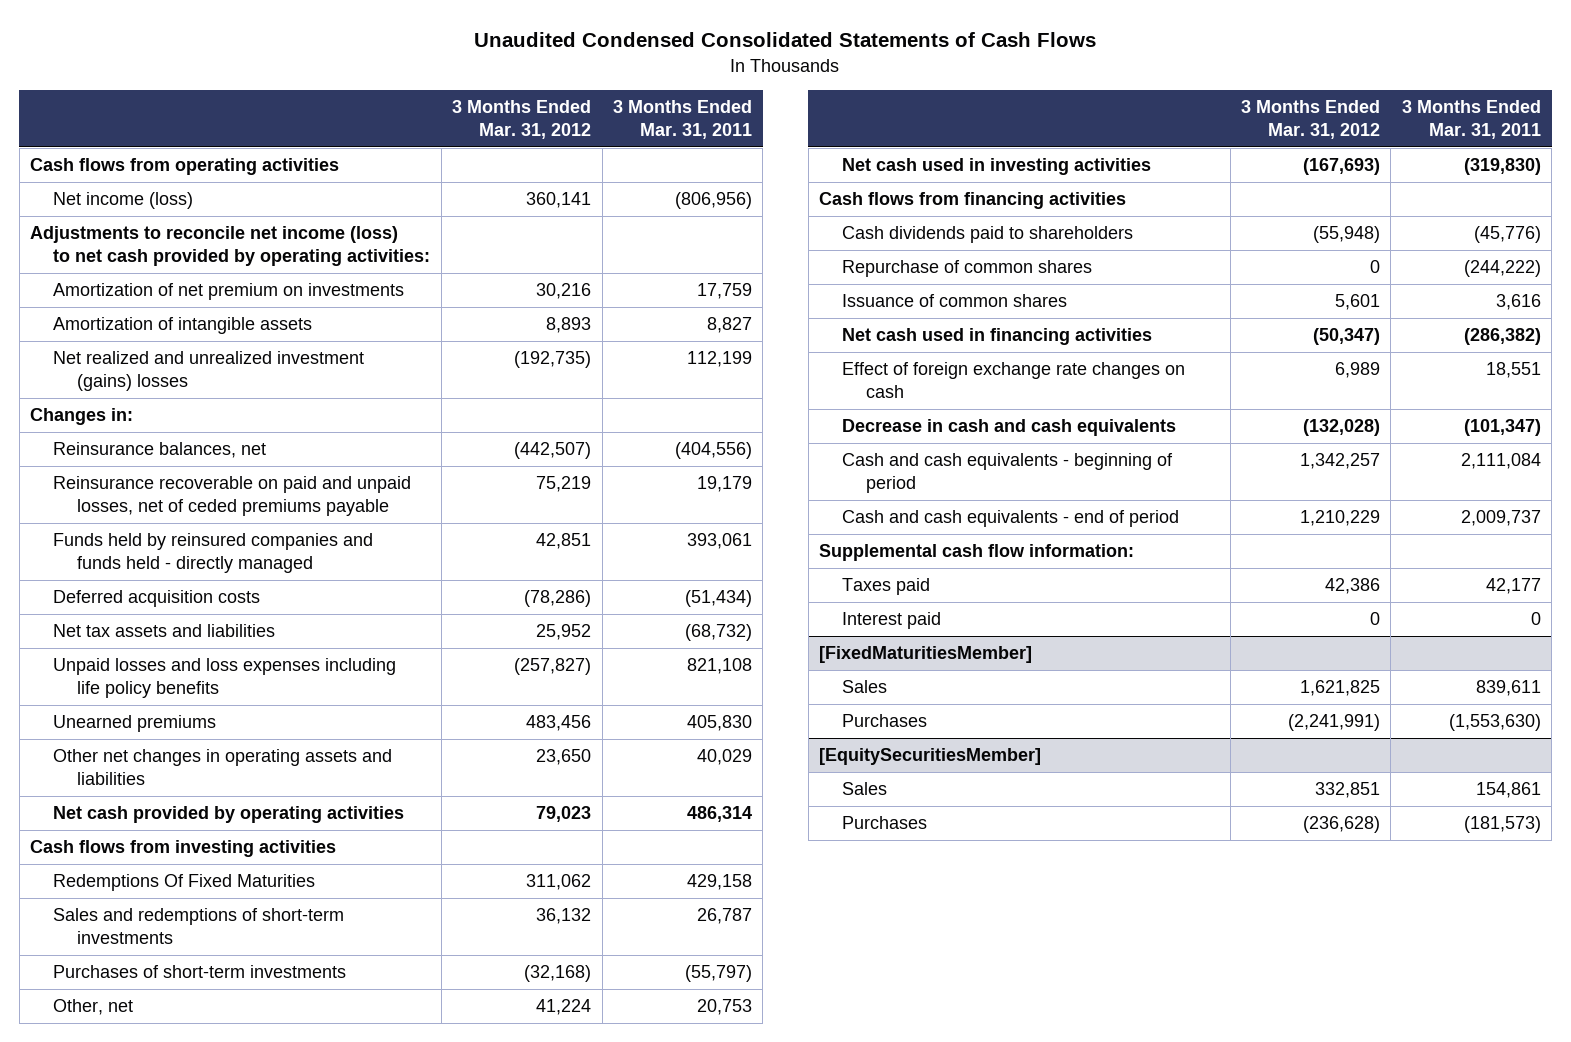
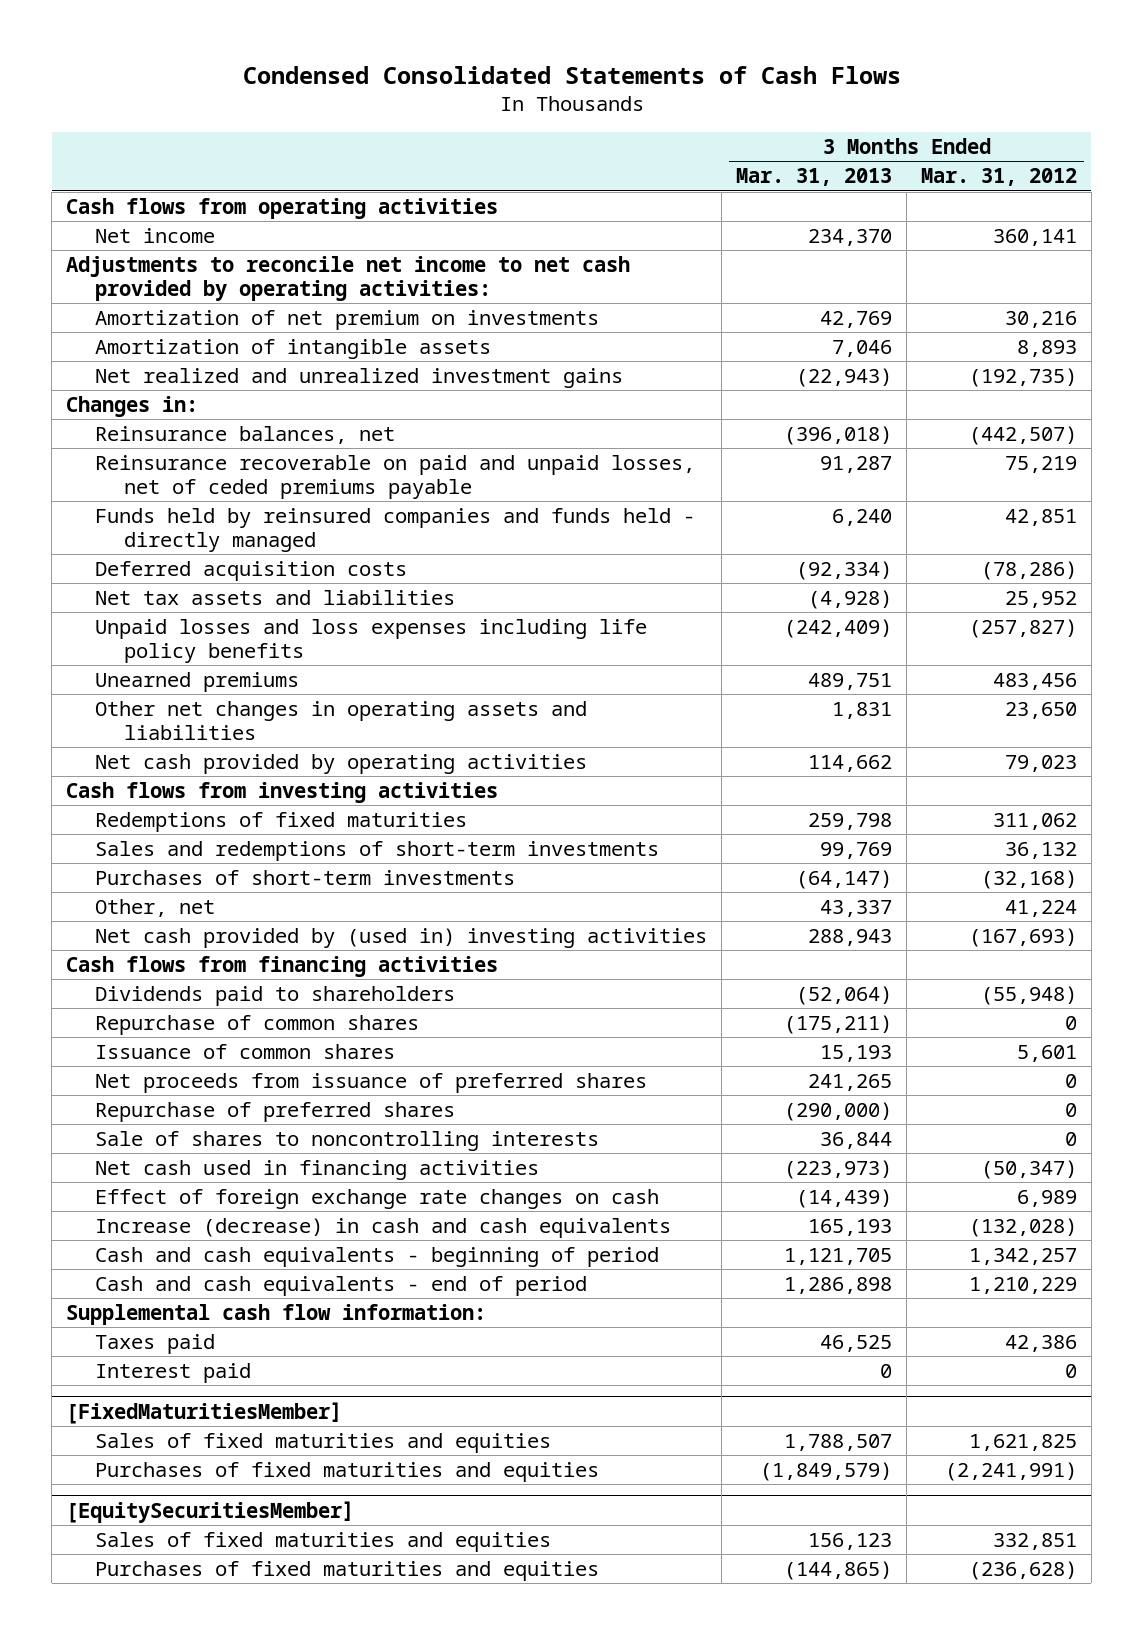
[474,32,1097,48] Unaudited Condensed Consolidated Statements of Cash Flows -> [242,65,901,84] Condensed Consolidated Statements of Cash Flows
[613,99,753,140] 3 Months Ended Mar. 31, 2011 -> none
none -> [736,168,893,187] Mar. 31, 2013
[53,192,194,210] Net income (loss) -> [95,228,216,244] Net income
[30,226,431,267] Adjustments to reconcile net income (loss) to net cash provided by operating activities: -> [66,256,631,301] Adjustments to reconcile net income to net cash provided by operating activities:
[53,351,365,392] Net realized and unrealized investment (gains) losses -> [95,368,624,389] Net realized and unrealized investment gains
[53,874,316,892] Redemptions Of Fixed Maturities -> [95,812,468,833] Redemptions of fixed maturities
[842,158,1152,176] Net cash used in investing activities -> [95,928,708,949] Net cash provided by (used in) investing activities
[842,226,1134,244] Cash dividends paid to shareholders -> [95,986,456,1007] Dividends paid to shareholders
none -> [95,1073,648,1094] Net proceeds from issuance of preferred shares
none -> [95,1102,456,1123] Repurchase of preferred shares
none -> [95,1131,600,1152] Sale of shares to noncontrolling interests
[842,419,1177,437] Decrease in cash and cash equivalents -> [95,1218,672,1239] Increase (decrease) in cash and cash equivalents
[842,680,888,694] Sales -> [95,1433,552,1454] Sales of fixed maturities and equities
[842,714,928,728] Purchases -> [95,1462,600,1483] Purchases of fixed maturities and equities
[842,782,888,796] Sales -> [95,1532,552,1553] Sales of fixed maturities and equities
[842,816,928,830] Purchases -> [95,1561,600,1582] Purchases of fixed maturities and equities

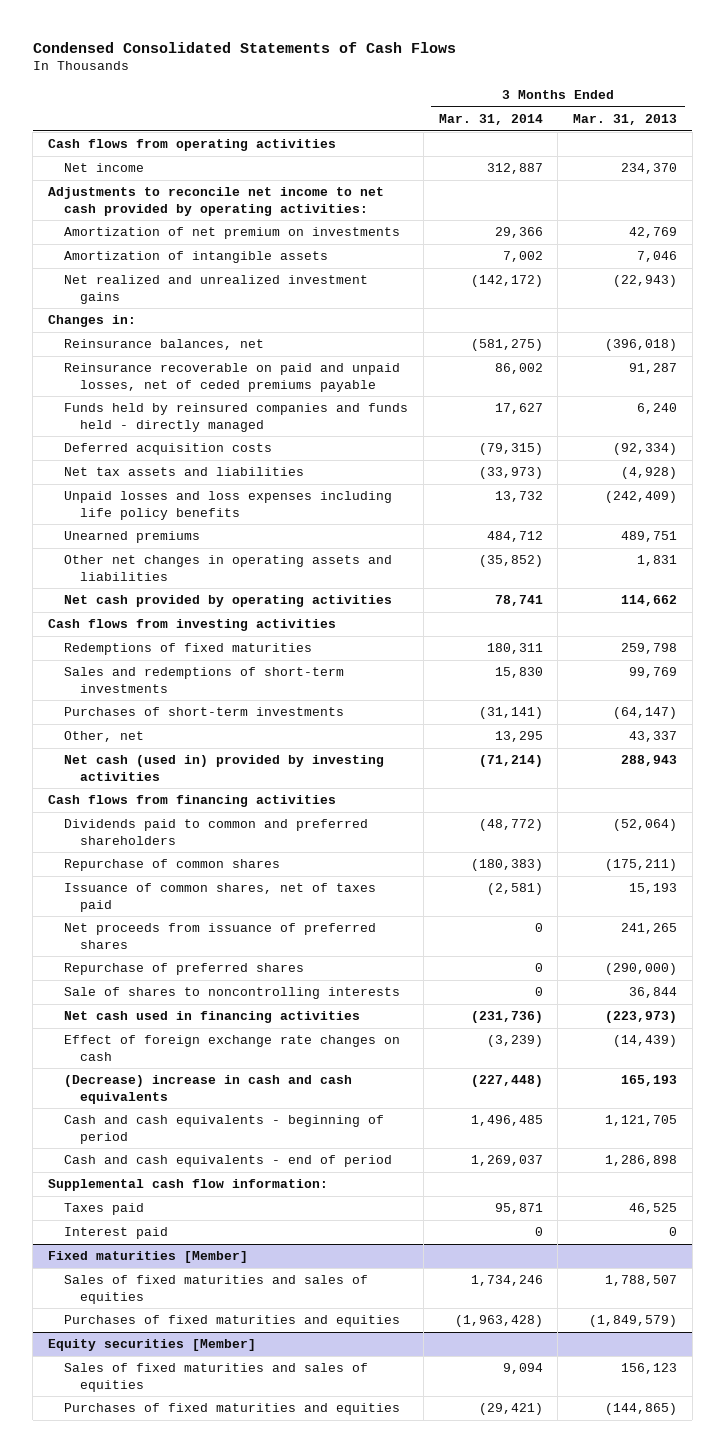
[920,168,1077,187] Mar. 31, 2012 -> none
none -> [438,114,543,126] Mar. 31, 2014
[95,928,708,949] Net cash provided by (used in) investing activities -> [64,755,385,781] Net cash (used in) provided by investing activities
[95,986,456,1007] Dividends paid to shareholders -> [64,819,369,845] Dividends paid to common and preferred shareholders
[95,1044,396,1060] Issuance of common shares -> [64,883,377,912] Issuance of common shares, net of taxes paid
[95,1218,672,1239] Increase (decrease) in cash and cash equivalents -> [64,1075,353,1104] (Decrease) increase in cash and cash equivalents
[66,1401,343,1424] [FixedMaturitiesMember] -> none
none -> [48,1251,249,1264] Fixed maturities [Member]
[95,1433,552,1454] Sales of fixed maturities and equities -> [64,1275,369,1304] Sales of fixed maturities and sales of equities
[66,1500,355,1523] [EquitySecuritiesMember] -> none
none -> [48,1339,257,1352] Equity securities [Member]
[95,1532,552,1553] Sales of fixed maturities and equities -> [64,1363,369,1392] Sales of fixed maturities and sales of equities

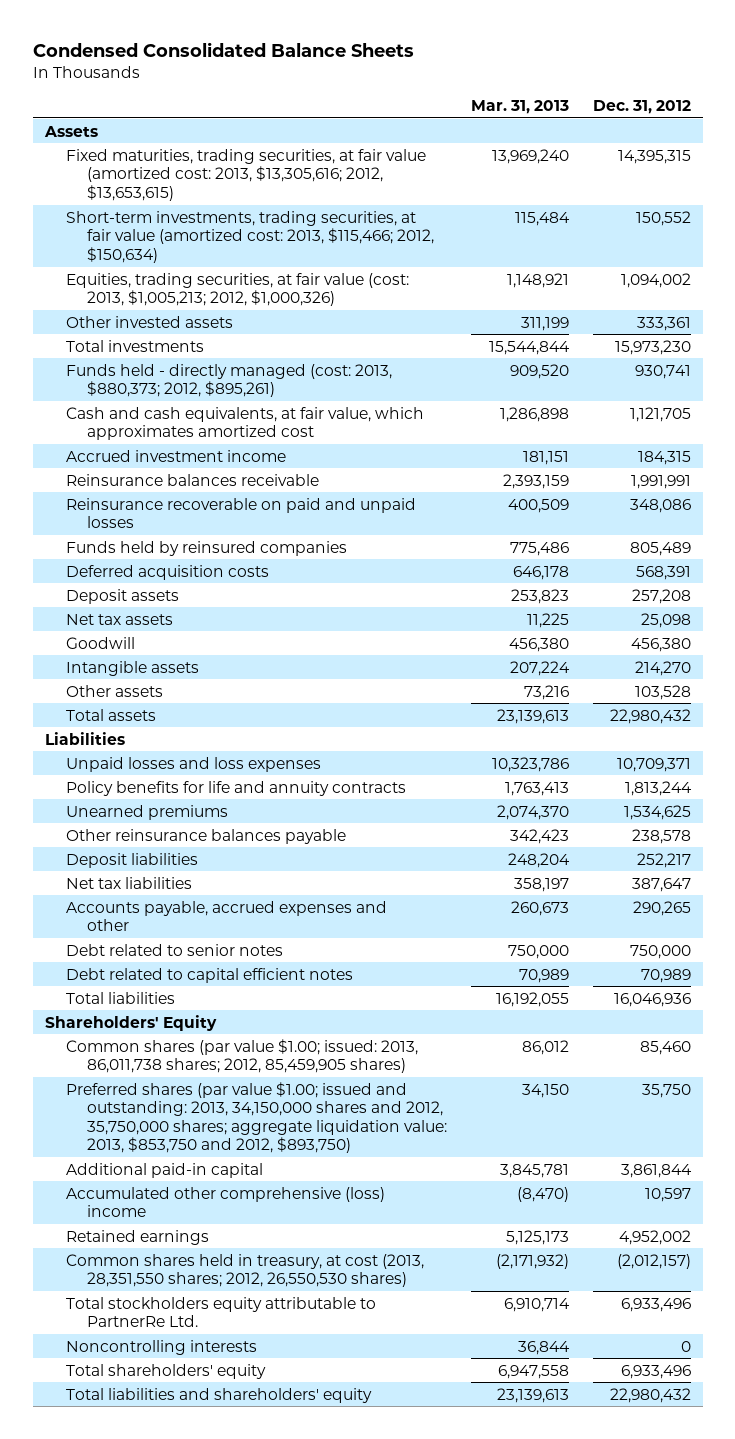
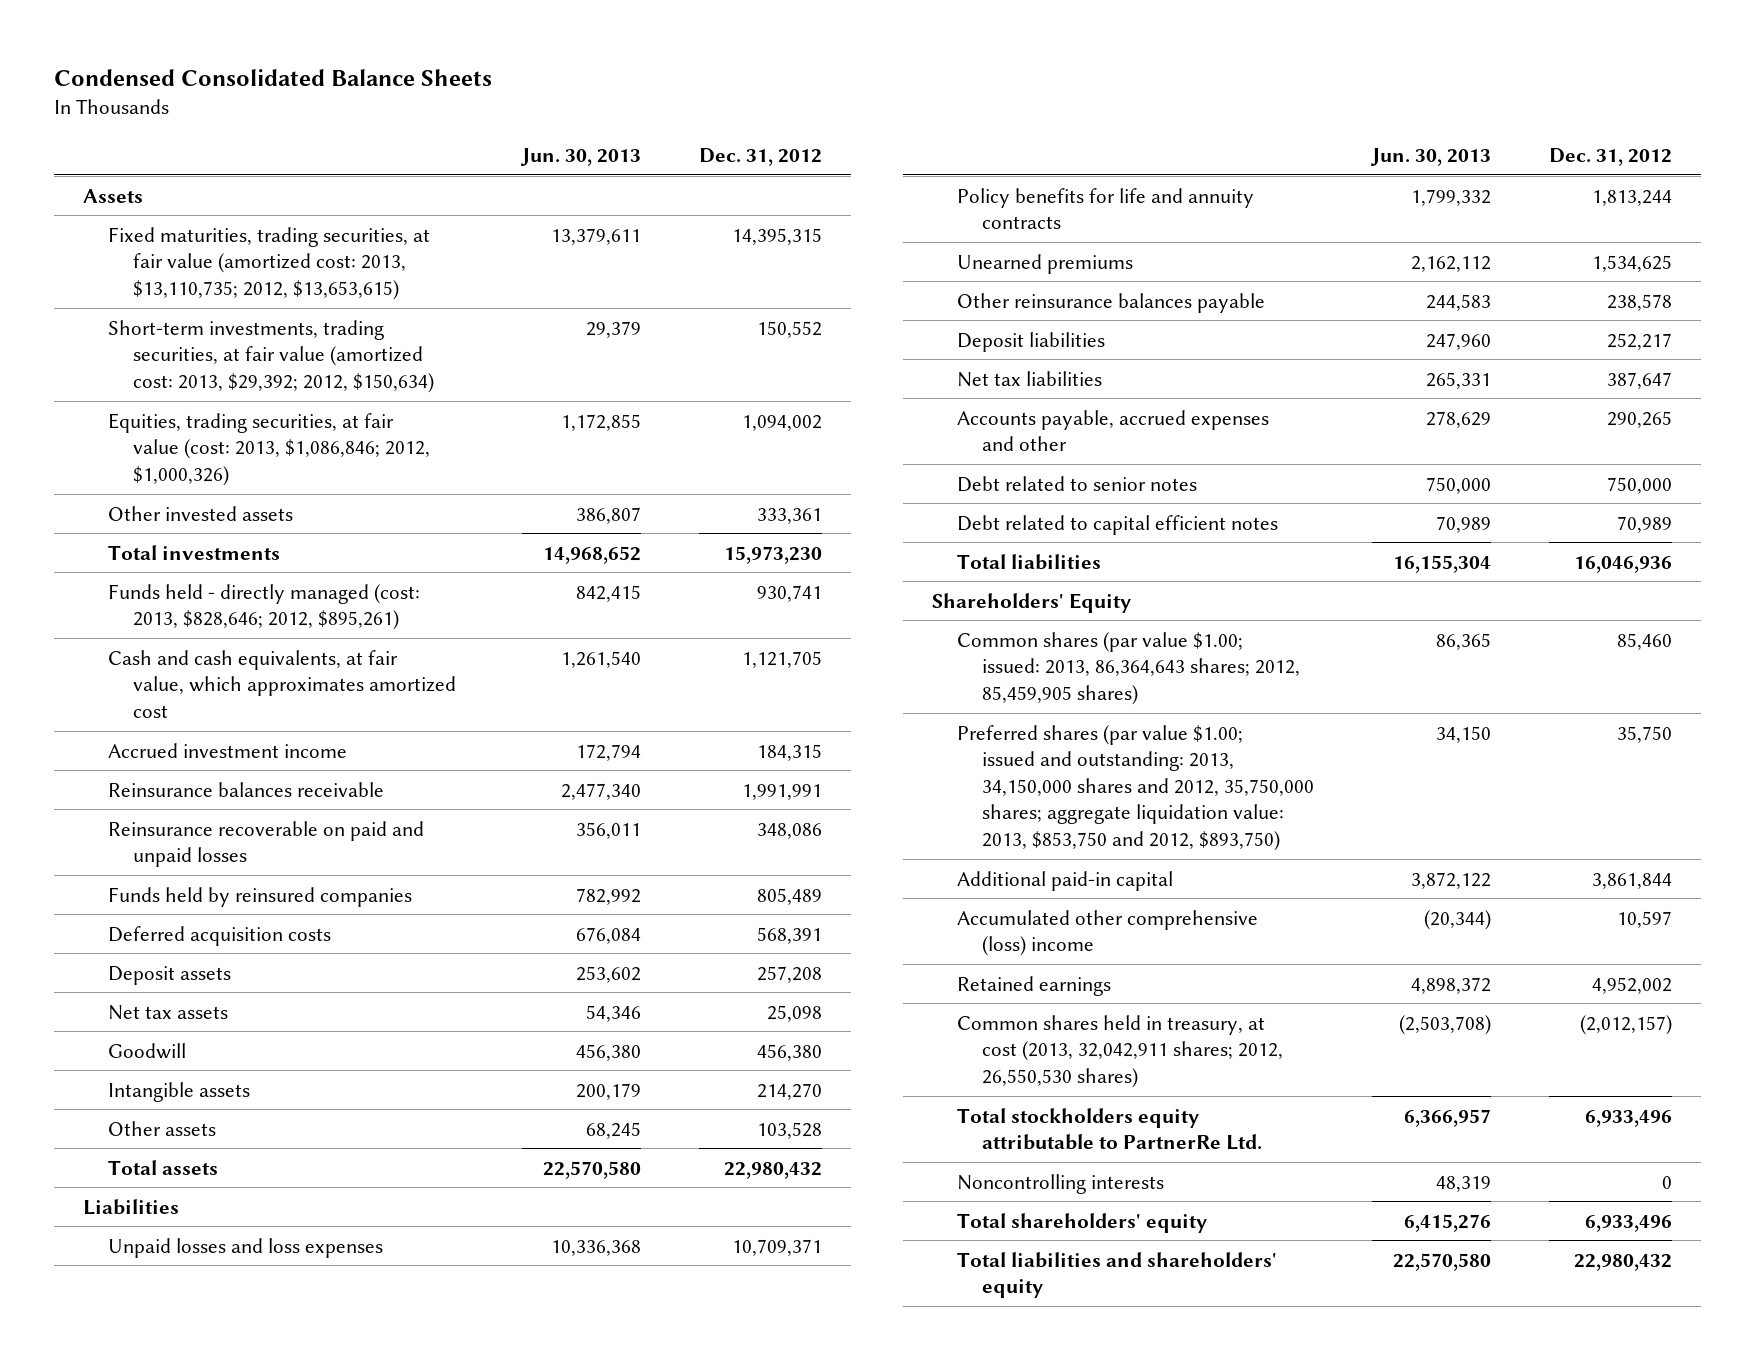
[470,99,569,114] Mar. 31, 2013 -> none
none -> [520,147,642,166] Jun. 30, 2013
[65,148,426,201] Fixed maturities, trading securities, at fair value (amortized cost: 2013, $13,305,616; 2012, $13,653,615) -> [107,226,430,300] Fixed maturities, trading securities, at fair value (amortized cost: 2013, $13,110,735; 2012, $13,653,615)
[65,210,434,263] Short-term investments, trading securities, at fair value (amortized cost: 2013, $115,466; 2012, $150,634) -> [107,319,434,393] Short-term investments, trading securities, at fair value (amortized cost: 2013, $29,392; 2012, $150,634)
[65,272,409,307] Equities, trading securities, at fair value (cost: 2013, $1,005,213; 2012, $1,000,326) -> [107,412,430,486] Equities, trading securities, at fair value (cost: 2013, $1,086,846; 2012, $1,000,326)
[65,363,392,398] Funds held - directly managed (cost: 2013, $880,373; 2012, $895,261) -> [107,583,420,631] Funds held - directly managed (cost: 2013, $828,646; 2012, $895,261)
[65,1038,418,1074] Common shares (par value $1.00; issued: 2013, 86,011,738 shares; 2012, 85,459,905 shares) -> [957,631,1301,705] Common shares (par value $1.00; issued: 2013, 86,364,643 shares; 2012, 85,459,905 shares)
[65,1253,424,1288] Common shares held in treasury, at cost (2013, 28,351,550 shares; 2012, 26,550,530 shares) -> [957,1014,1284,1088] Common shares held in treasury, at cost (2013, 32,042,911 shares; 2012, 26,550,530 shares)

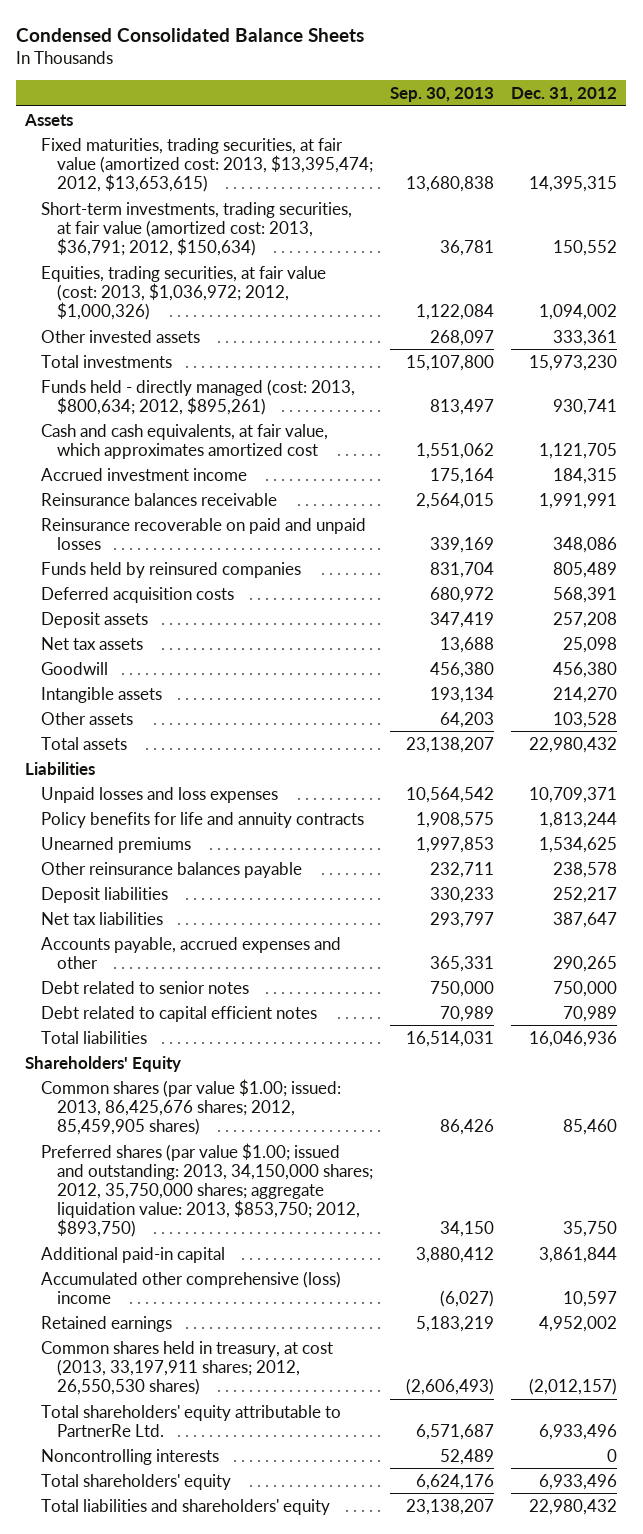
[520,147,642,166] Jun. 30, 2013 -> none
none -> [390,86,495,102] Sep. 30, 2013
[107,226,430,300] Fixed maturities, trading securities, at fair value (amortized cost: 2013, $13,110,735; 2012, $13,653,615) -> [40,137,373,192] Fixed maturities, trading securities, at fair value (amortized cost: 2013, $13,395,474; 2012, $13,653,615)
[107,319,434,393] Short-term investments, trading securities, at fair value (amortized cost: 2013, $29,392; 2012, $150,634) -> [40,201,352,256] Short-term investments, trading securities, at fair value (amortized cost: 2013, $36,791; 2012, $150,634)
[107,412,430,486] Equities, trading securities, at fair value (cost: 2013, $1,086,846; 2012, $1,000,326) -> [40,265,326,320] Equities, trading securities, at fair value (cost: 2013, $1,036,972; 2012, $1,000,326)
[107,583,420,631] Funds held - directly managed (cost: 2013, $828,646; 2012, $895,261) -> [40,378,355,415] Funds held - directly managed (cost: 2013, $800,634; 2012, $895,261)
[957,631,1301,705] Common shares (par value $1.00; issued: 2013, 86,364,643 shares; 2012, 85,459,905 shares) -> [40,1078,341,1135] Common shares (par value $1.00; issued: 2013, 86,425,676 shares; 2012, 85,459,905 shares)
[957,724,1315,851] Preferred shares (par value $1.00; issued and outstanding: 2013, 34,150,000 shares and 2012, 35,750,000 shares; aggregate liquidation value: 2013, $853,750 and 2012, $893,750) -> [40,1142,373,1238] Preferred shares (par value $1.00; issued and outstanding: 2013, 34,150,000 shares; 2012, 35,750,000 shares; aggregate liquidation value: 2013, $853,750; 2012, $893,750)
[957,1014,1284,1088] Common shares held in treasury, at cost (2013, 32,042,911 shares; 2012, 26,550,530 shares) -> [40,1340,333,1395] Common shares held in treasury, at cost (2013, 33,197,911 shares; 2012, 26,550,530 shares)
[957,1107,1263,1151] Total stockholders equity attributable to PartnerRe Ltd. -> [40,1404,341,1437] Total shareholders' equity attributable to PartnerRe Ltd.

